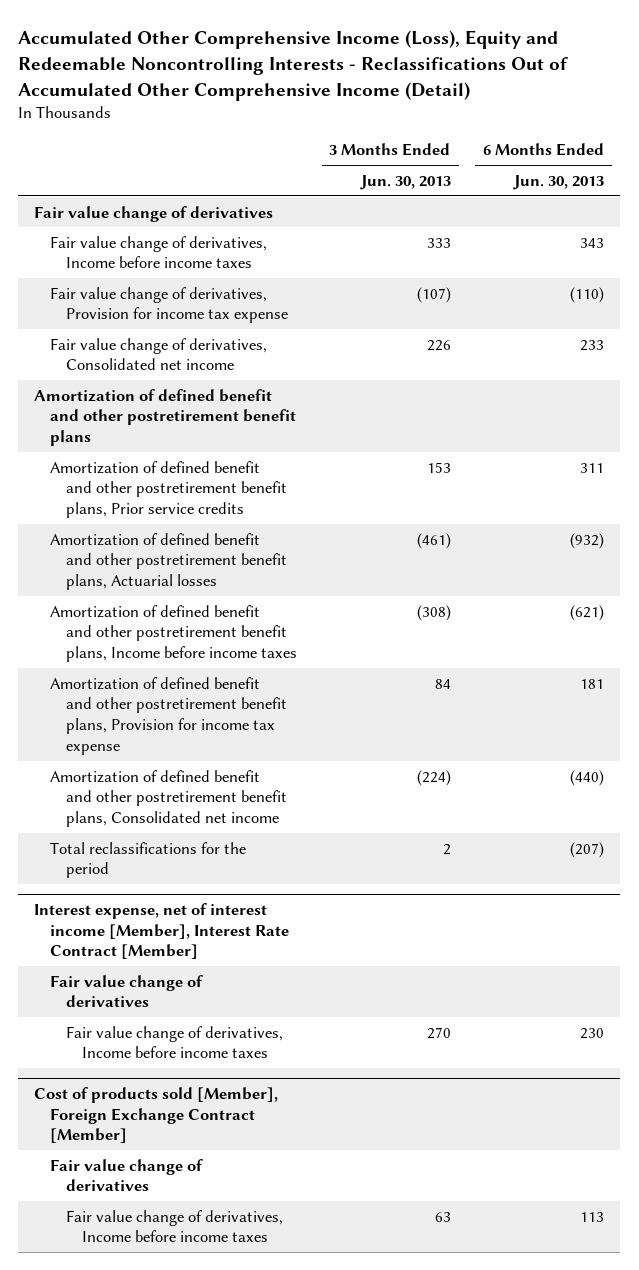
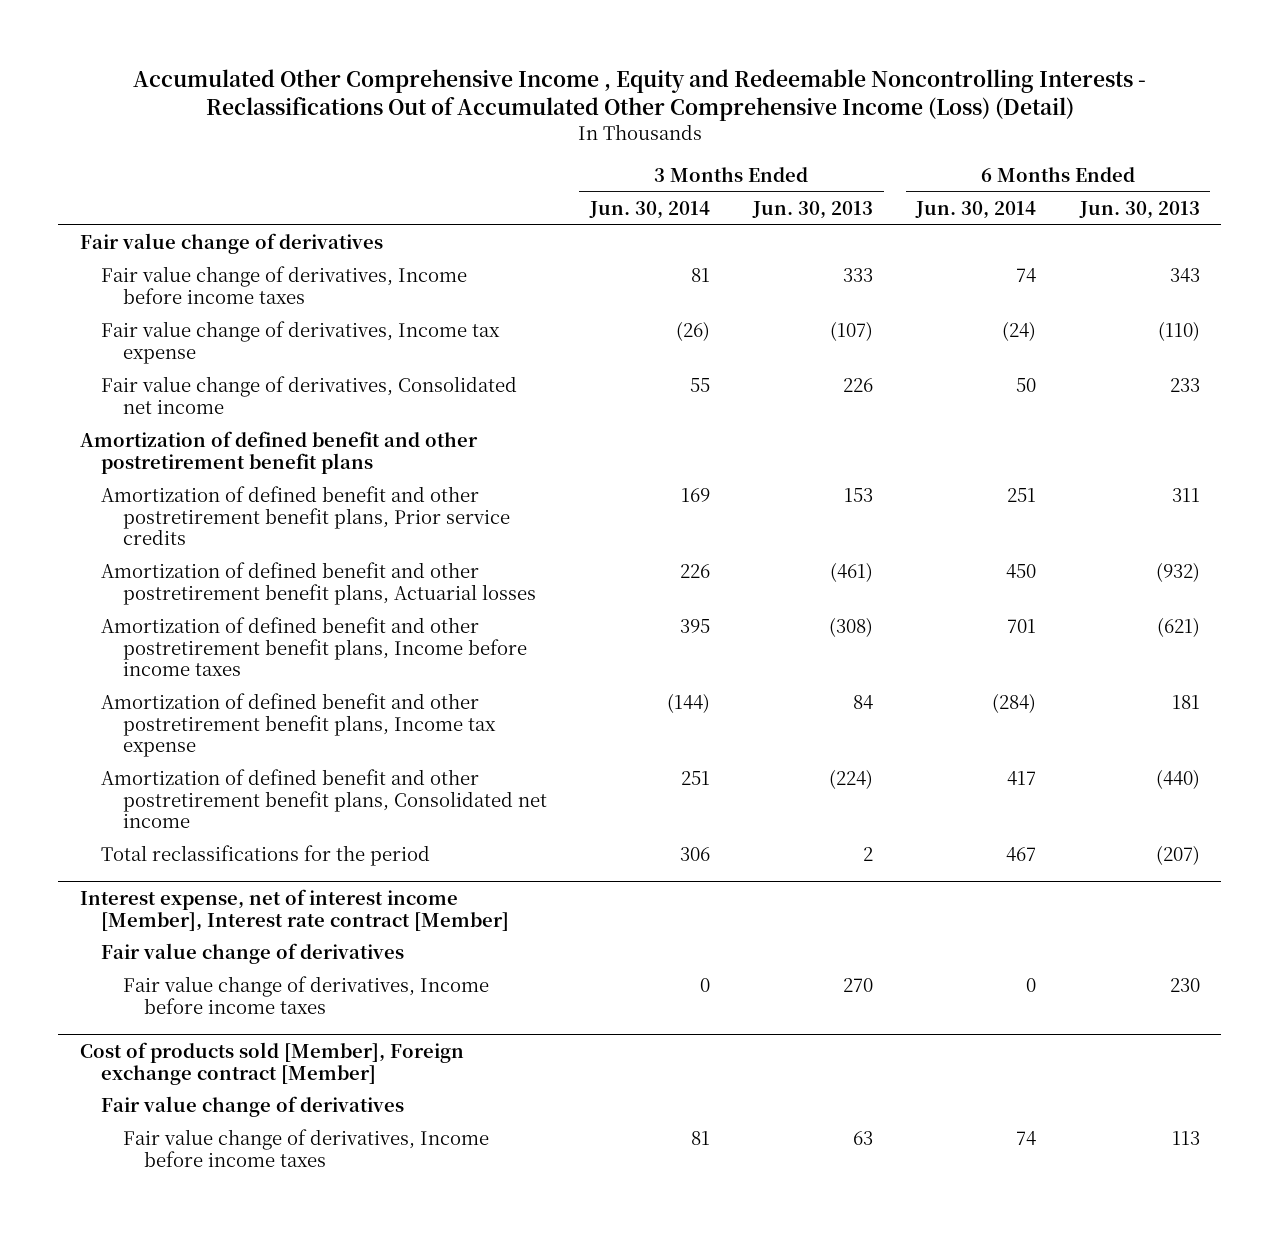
[18,29,569,101] Accumulated Other Comprehensive Income (Loss), Equity and Redeemable Noncontrolling Interests - Reclassifications Out of Accumulated Other Comprehensive Income (Detail) -> [132,68,1146,122] Accumulated Other Comprehensive Income , Equity and Redeemable Noncontrolling Interests - Reclassifications Out of Accumulated Other Comprehensive Income (Loss) (Detail)
none -> [588,200,710,219] Jun. 30, 2014
none -> [915,200,1037,219] Jun. 30, 2014
[50,286,289,324] Fair value change of derivatives, Provision for income tax expense -> [101,321,501,364] Fair value change of derivatives, Income tax expense
[50,676,288,755] Amortization of defined benefit and other postretirement benefit plans, Provision for income tax expense -> [101,693,496,758] Amortization of defined benefit and other postretirement benefit plans, Income tax expense
[34,903,290,960] Interest expense, net of interest income [Member], Interest Rate Contract [Member] -> [80,889,510,931] Interest expense, net of interest income [Member], Interest rate contract [Member]
[34,1087,279,1144] Cost of products sold [Member], Foreign Exchange Contract [Member] -> [80,1042,465,1085] Cost of products sold [Member], Foreign exchange contract [Member]

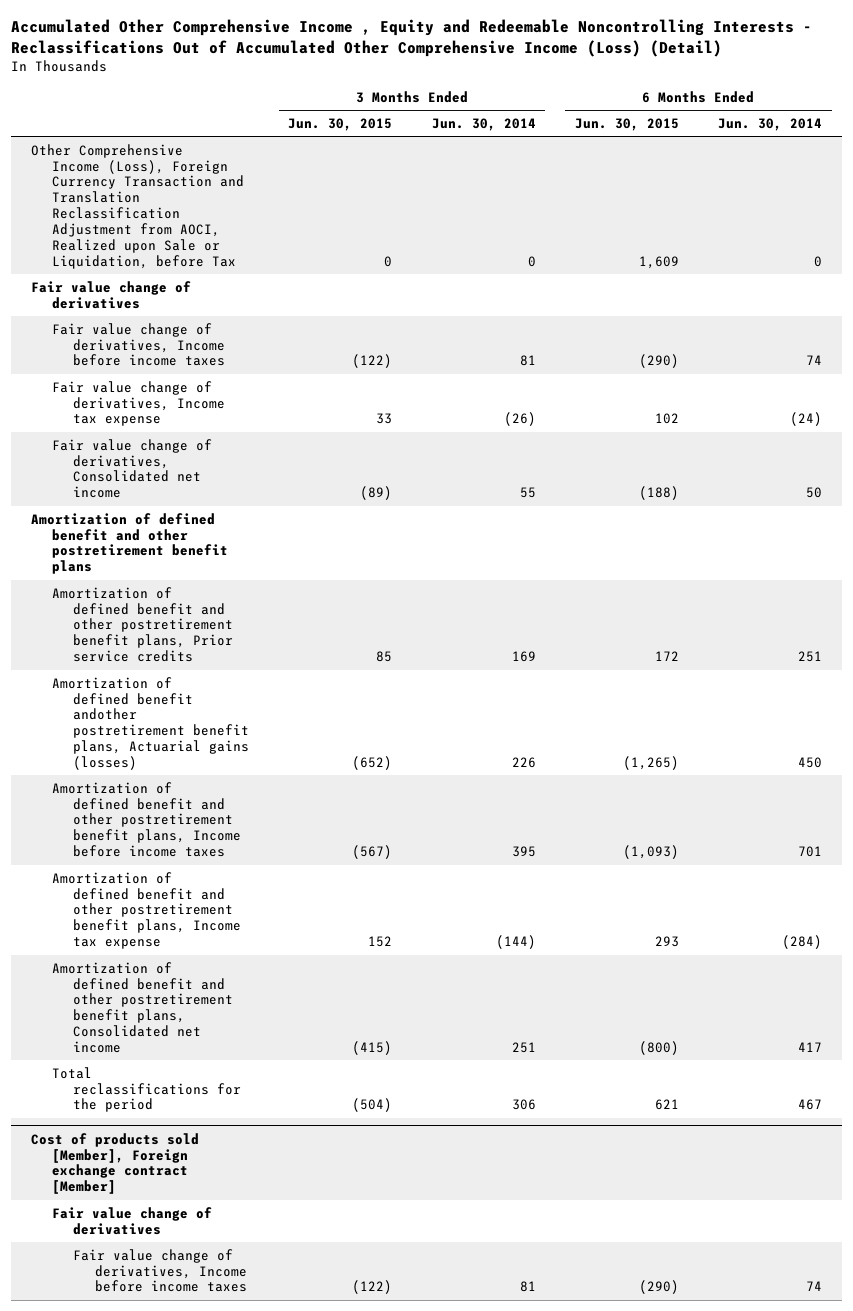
[752,200,874,219] Jun. 30, 2013 -> none
[1078,200,1200,219] Jun. 30, 2013 -> none
none -> [288,117,393,131] Jun. 30, 2015
none -> [574,117,679,131] Jun. 30, 2015
none -> [30,143,244,270] Other Comprehensive Income (Loss), Foreign Currency Transaction and Translation Reclassification Adjustment from AOCI, Realized upon Sale or Liquidation, before Tax
[101,562,536,605] Amortization of defined benefit and other postretirement benefit plans, Actuarial losses -> [51,676,250,771] Amortization of defined benefit andother postretirement benefit plans, Actuarial gains (losses)
[80,889,510,931] Interest expense, net of interest income [Member], Interest rate contract [Member] -> none
[101,943,405,965] Fair value change of derivatives -> none
[122,976,489,1014] Fair value change of derivatives, Income before income taxes -> none

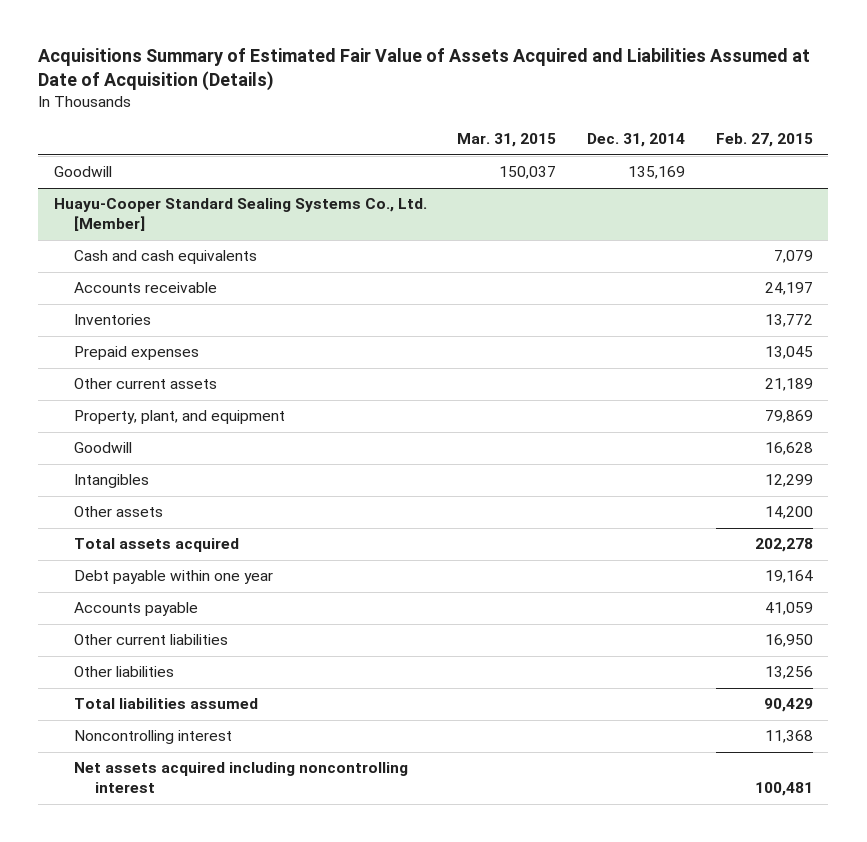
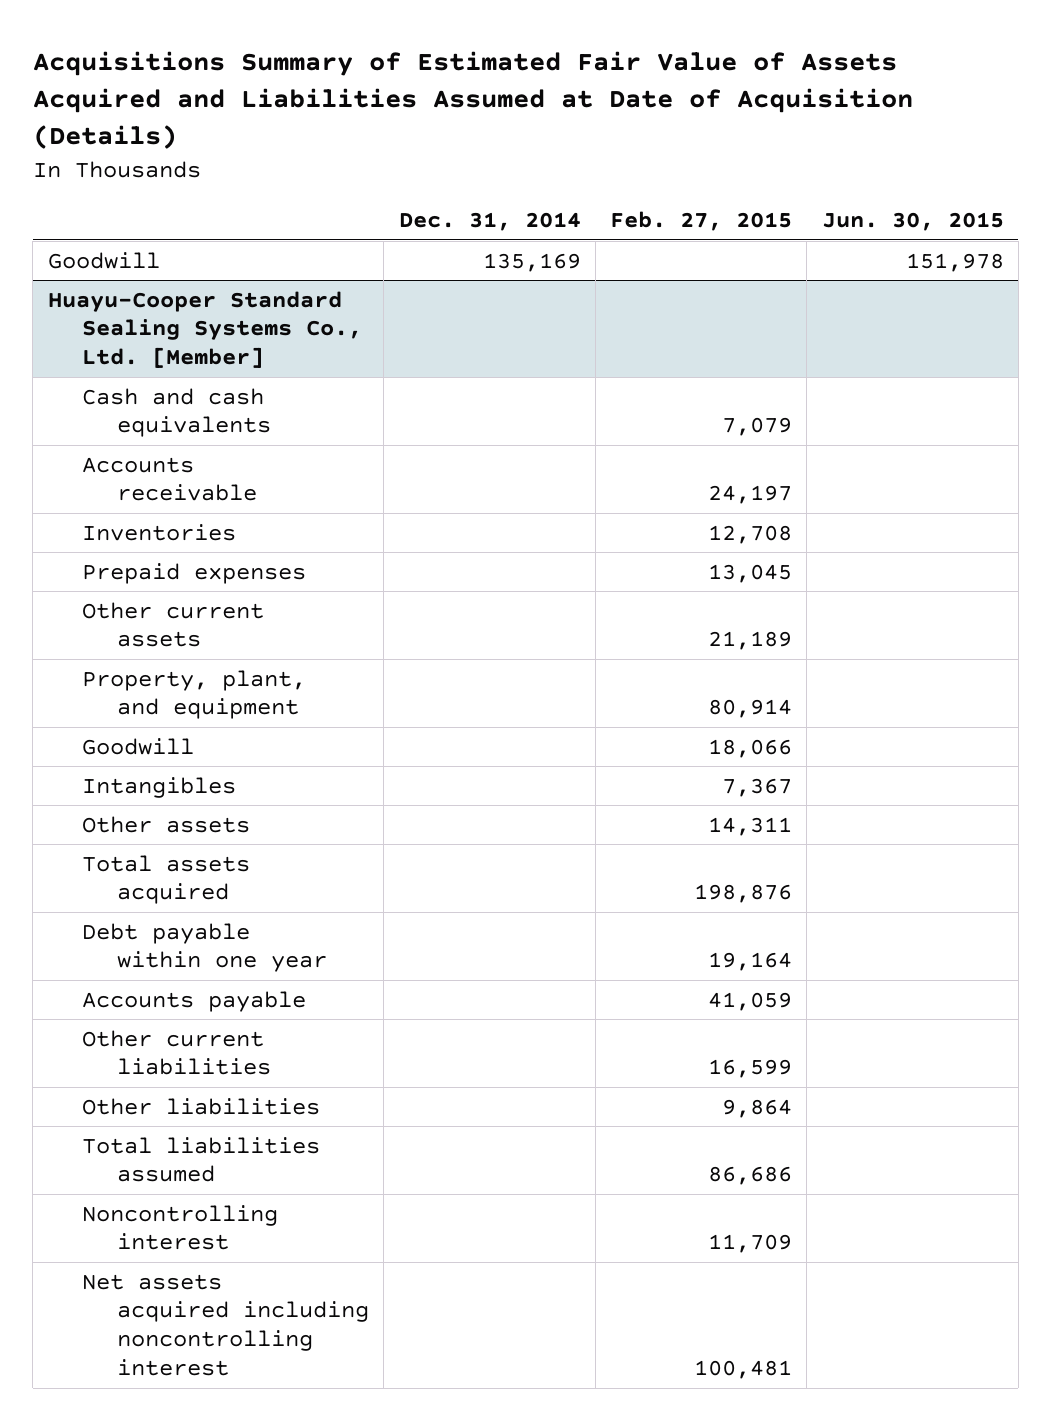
[457,133,557,148] Mar. 31, 2015 -> none
none -> [821,212,1004,232] Jun. 30, 2015
[765,314,814,328] 13,772 -> [708,524,793,544] 12,708
[765,410,814,424] 79,869 -> [708,699,793,719] 80,914
[765,442,814,456] 16,628 -> [708,738,793,758] 18,066
[765,474,814,488] 12,299 -> [722,777,793,797] 7,367
[765,506,814,520] 14,200 -> [708,816,793,836] 14,311
[755,538,814,553] 202,278 -> [694,884,793,904] 198,876
[765,634,814,648] 16,950 -> [708,1059,793,1079] 16,599
[765,666,814,680] 13,256 -> [722,1098,793,1118] 9,864
[764,698,814,713] 90,429 -> [708,1166,793,1186] 86,686
[765,730,814,744] 11,368 -> [708,1234,793,1254] 11,709

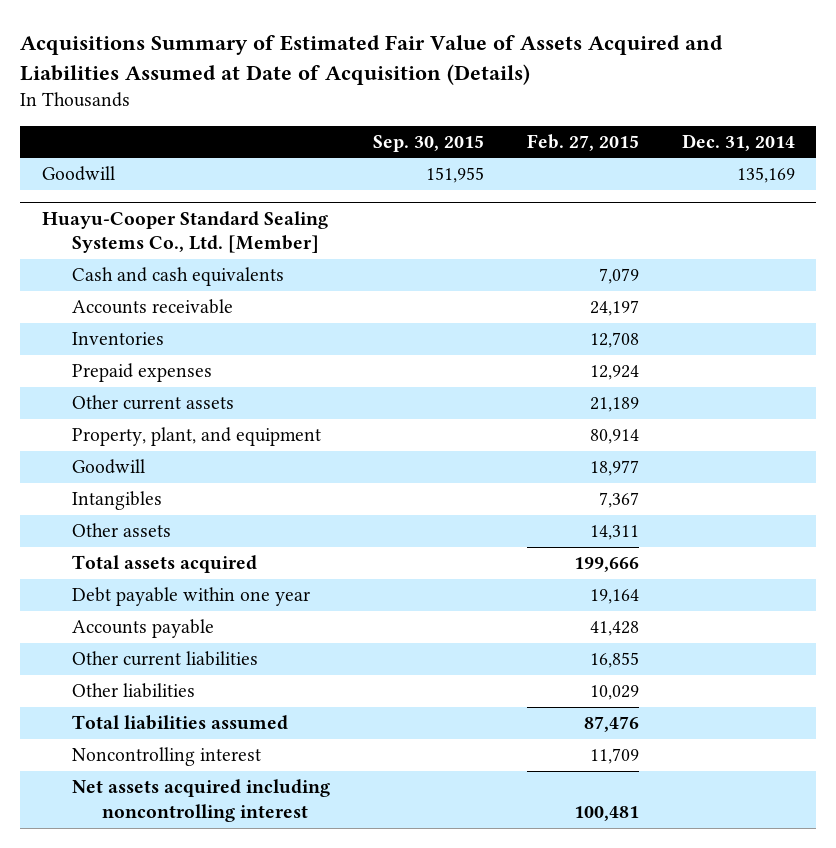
[821,212,1004,232] Jun. 30, 2015 -> none
none -> [372,134,484,152] Sep. 30, 2015
[708,563,793,583] 13,045 -> [589,365,639,381] 12,924
[708,738,793,758] 18,066 -> [589,460,639,477] 18,977
[694,884,793,904] 198,876 -> [573,557,639,573] 199,666
[708,991,793,1011] 41,059 -> [589,621,639,637] 41,428
[708,1059,793,1079] 16,599 -> [589,652,639,669] 16,855
[722,1098,793,1118] 9,864 -> [589,685,639,701] 10,029
[708,1166,793,1186] 86,686 -> [583,716,639,733] 87,476

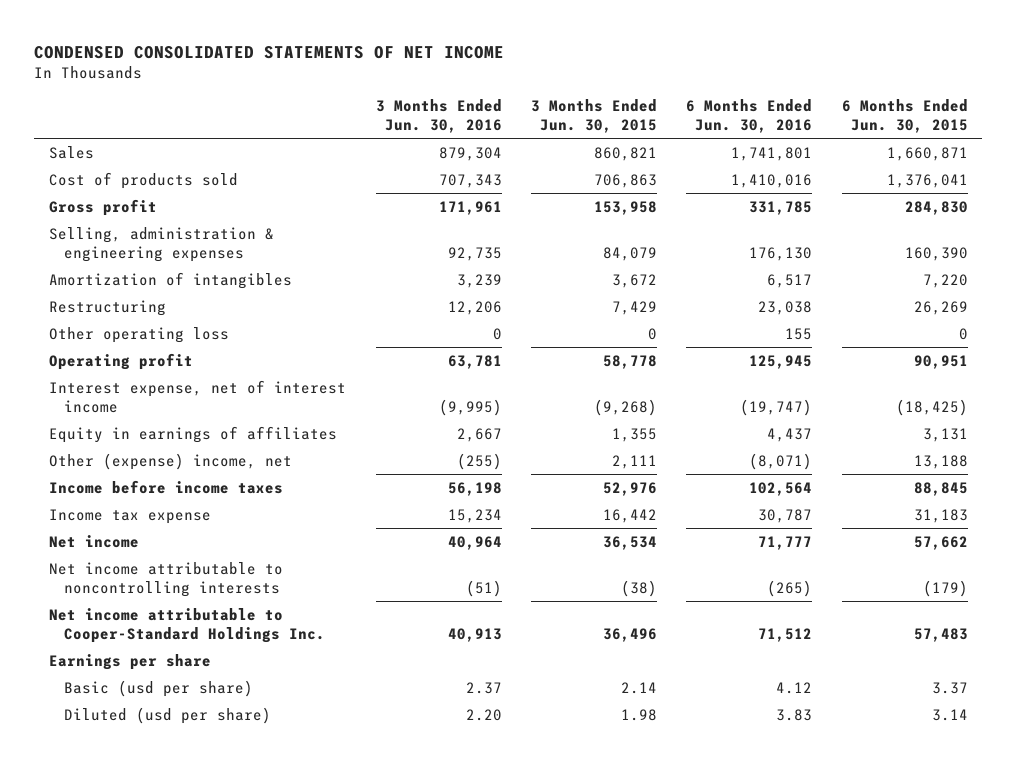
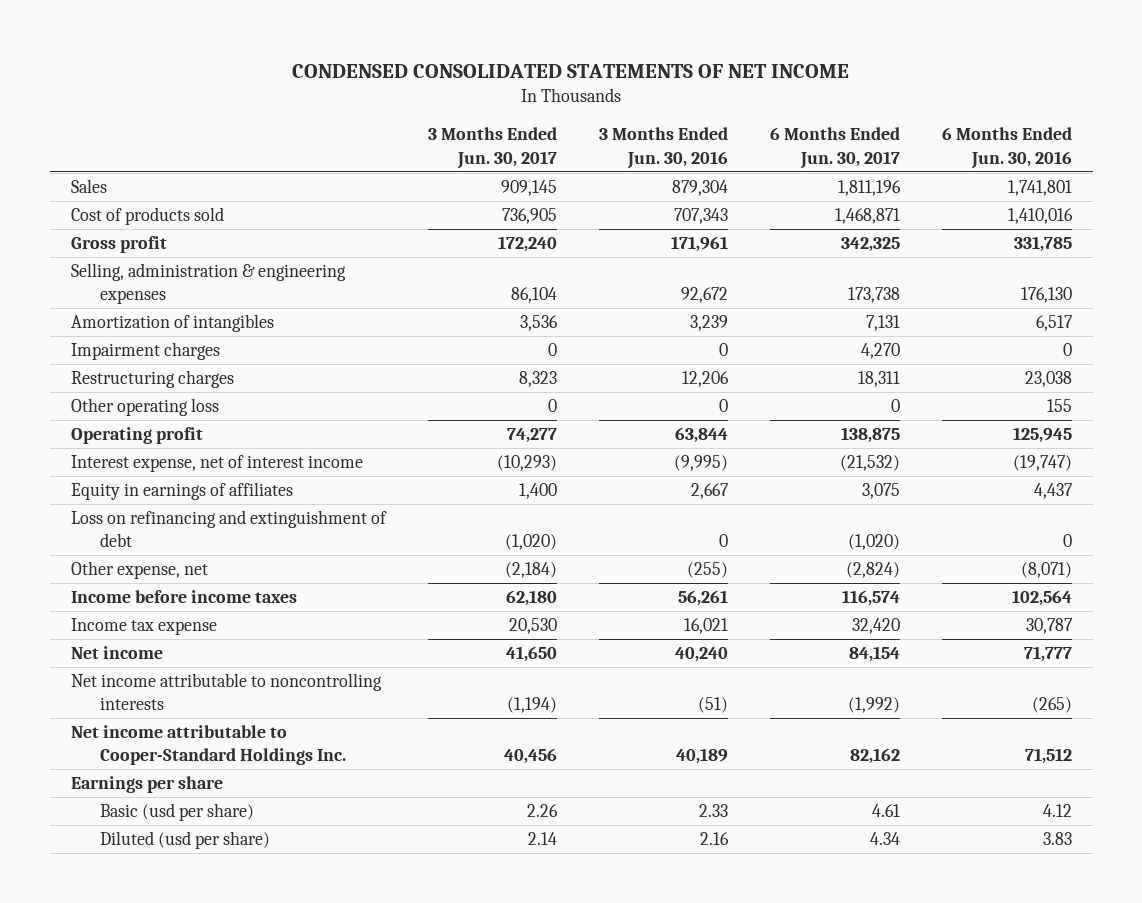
[530,99,657,134] 3 Months Ended Jun. 30, 2015 -> none
[841,99,968,134] 6 Months Ended Jun. 30, 2015 -> none
none -> [427,127,557,169] 3 Months Ended Jun. 30, 2017
none -> [769,127,900,169] 6 Months Ended Jun. 30, 2017
[447,246,502,261] 92,735 -> [680,287,728,304] 92,672
none -> [70,342,220,361] Impairment charges
[49,299,167,316] Restructuring -> [70,370,234,389] Restructuring charges
[447,354,502,369] 63,781 -> [674,427,728,444] 63,844
none -> [70,510,387,548] Loss on refinancing and extinguishment of debt
[49,452,293,470] Other (expense) income, net -> [70,561,208,580] Other expense, net
[447,481,502,496] 56,198 -> [677,590,728,607] 56,261
[447,508,502,523] 15,234 -> [683,618,728,635] 16,021
[447,535,502,550] 40,964 -> [674,647,728,663] 40,240
[447,627,502,642] 40,913 -> [675,748,728,765] 40,189
[465,681,502,694] 2.37 -> [698,804,728,818] 2.33
[465,708,502,721] 2.20 -> [699,832,729,846] 2.16

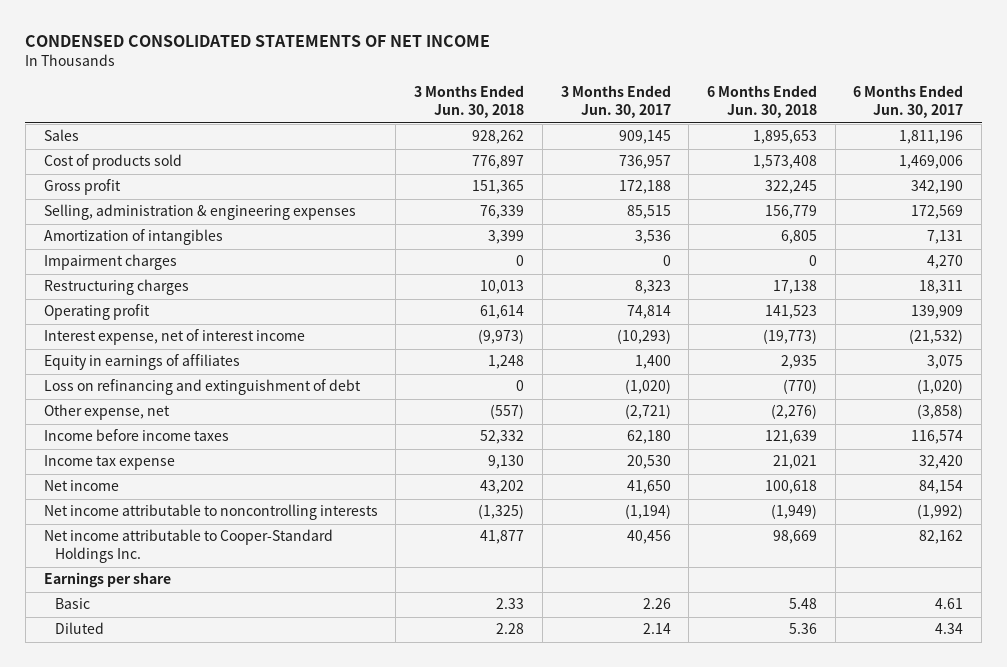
[598,127,728,169] 3 Months Ended Jun. 30, 2016 -> none
[941,127,1072,169] 6 Months Ended Jun. 30, 2016 -> none
none -> [414,85,525,119] 3 Months Ended Jun. 30, 2018
none -> [706,85,817,119] 6 Months Ended Jun. 30, 2018
[501,208,557,225] 736,905 -> [618,155,671,170] 736,957
[834,208,900,225] 1,468,871 -> [899,155,964,170] 1,469,006
[497,236,557,253] 172,240 -> [618,180,671,195] 172,188
[840,237,900,253] 342,325 -> [911,180,964,195] 342,190
[510,287,557,304] 86,104 -> [626,205,671,220] 85,515
[847,287,900,304] 173,738 -> [911,205,964,220] 172,569
[70,398,219,417] Other operating loss -> none
[506,428,557,444] 74,277 -> [626,305,671,320] 74,814
[840,427,900,444] 138,875 -> [911,305,964,320] 139,909
[504,562,557,579] (2,184) -> [624,404,671,420] (2,721)
[845,562,900,579] (2,824) -> [917,404,964,420] (3,858)
[99,803,254,822] Basic (usd per share) -> [54,598,90,610] Basic
[99,831,270,850] Diluted (usd per share) -> [54,622,104,635] Diluted

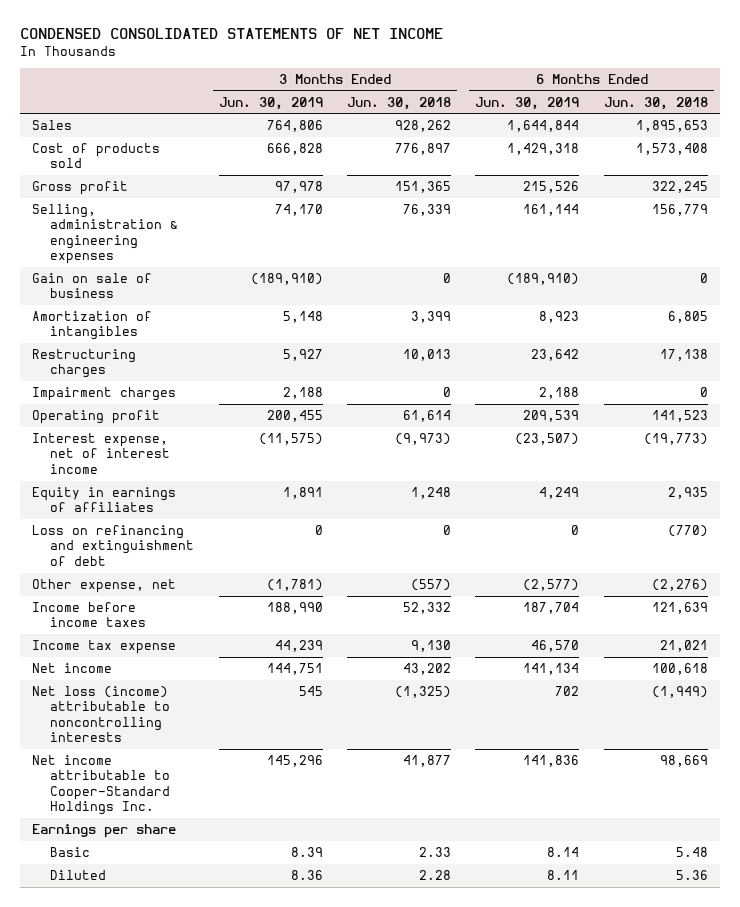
[560,85,671,119] 3 Months Ended Jun. 30, 2017 -> none
[853,85,964,119] 6 Months Ended Jun. 30, 2017 -> none
none -> [218,96,323,110] Jun. 30, 2019
none -> [475,96,580,110] Jun. 30, 2019
none -> [32,273,153,299] Gain on sale of business
[43,254,177,271] Impairment charges -> [32,387,177,402] Impairment charges
[43,504,378,521] Net income attributable to noncontrolling interests -> [32,686,171,743] Net loss (income) attributable to noncontrolling interests

